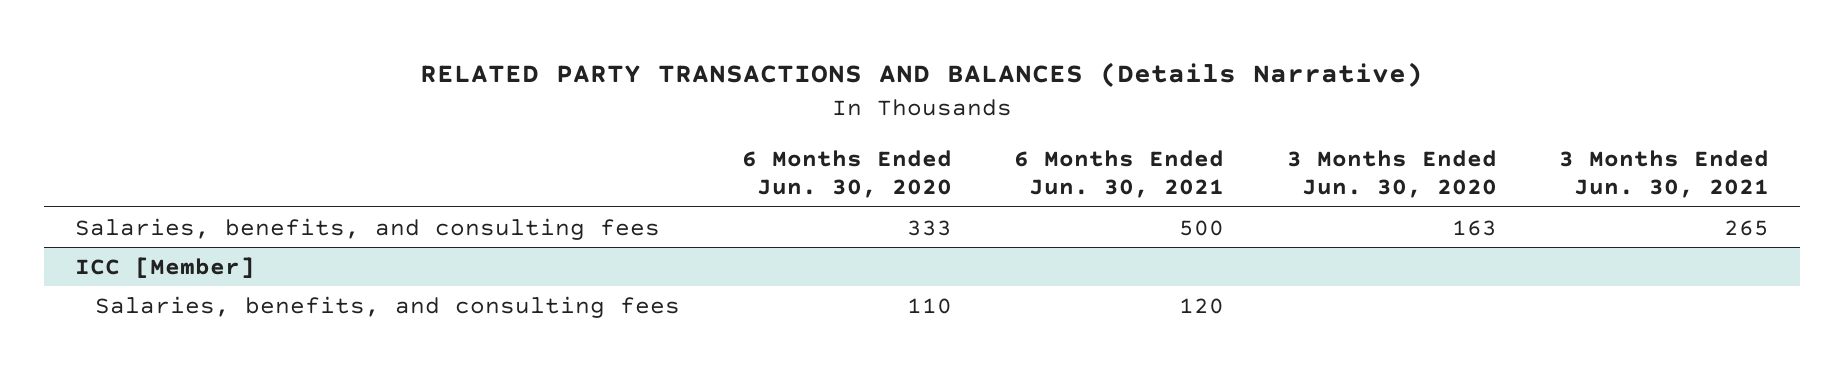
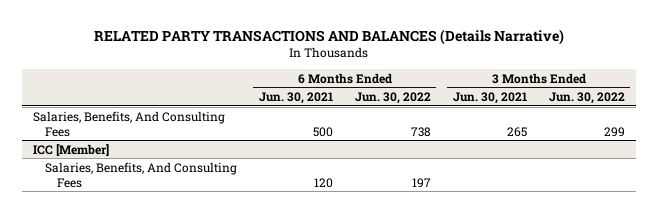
[742,149,953,199] 6 Months Ended Jun. 30, 2020 -> none
[1286,149,1497,199] 3 Months Ended Jun. 30, 2020 -> none
none -> [354,91,431,104] Jun. 30, 2022
none -> [548,91,625,104] Jun. 30, 2022
[74,217,660,240] Salaries, benefits, and consulting fees -> [33,110,226,137] Salaries, Benefits, And Consulting Fees
[94,295,680,318] Salaries, benefits, and consulting fees -> [45,161,238,188] Salaries, Benefits, And Consulting Fees

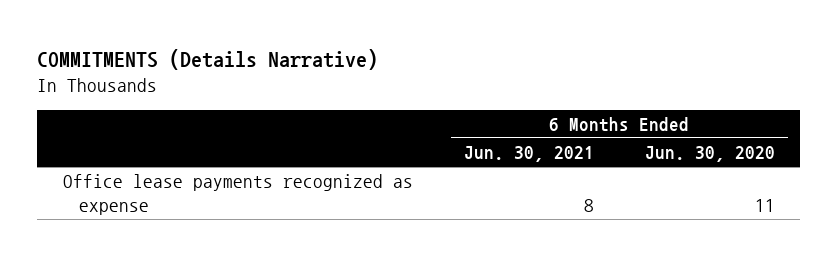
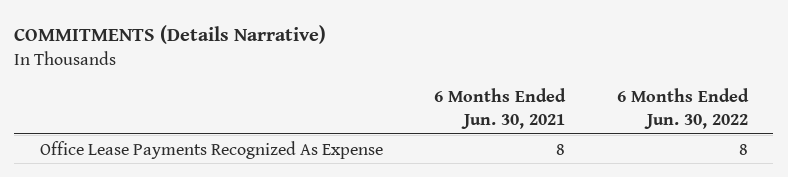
[644,145,775,162] Jun. 30, 2020 -> none
none -> [616,88,749,129] 6 Months Ended Jun. 30, 2022
[62,174,413,215] Office lease payments recognized as expense -> [39,140,383,159] Office Lease Payments Recognized As Expense

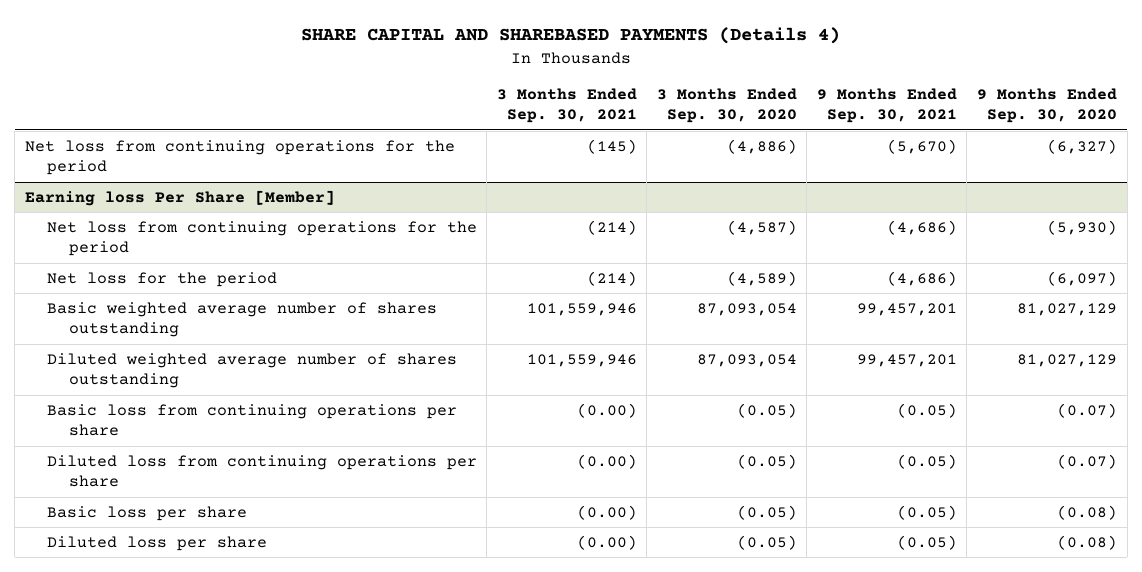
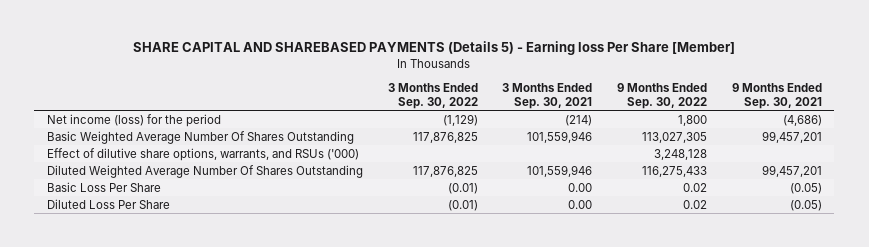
[300,27,840,45] SHARE CAPITAL AND SHAREBASED PAYMENTS (Details 4) -> [133,41,736,56] SHARE CAPITAL AND SHAREBASED PAYMENTS (Details 5) - Earning loss Per Share [Member]
[656,87,797,124] 3 Months Ended Sep. 30, 2020 -> none
[977,87,1118,124] 9 Months Ended Sep. 30, 2020 -> none
none -> [387,82,478,109] 3 Months Ended Sep. 30, 2022
none -> [617,82,708,109] 9 Months Ended Sep. 30, 2022
[24,139,455,176] Net loss from continuing operations for the period -> none
[24,189,335,206] Earning loss Per Share [Member] -> none
[46,220,477,257] Net loss from continuing operations for the period -> none
[46,403,457,437] Basic loss from continuing operations per share -> none
[46,454,477,488] Diluted loss from continuing operations per share -> none
[46,271,277,287] Net loss for the period -> [46,113,221,127] Net income (loss) for the period
[46,301,437,338] Basic weighted average number of shares outstanding -> [46,130,354,144] Basic Weighted Average Number Of Shares Outstanding
none -> [46,147,359,161] Effect of dilutive share options, warrants, and RSUs ('000)
[46,352,457,389] Diluted weighted average number of shares outstanding -> [46,164,363,178] Diluted Weighted Average Number Of Shares Outstanding
[46,505,247,521] Basic loss per share -> [46,181,161,192] Basic Loss Per Share
[576,504,637,520] (0.00) -> [568,182,593,192] 0.00
[46,535,267,551] Diluted loss per share -> [46,198,170,209] Diluted Loss Per Share
[576,534,637,550] (0.00) -> [568,199,593,209] 0.00

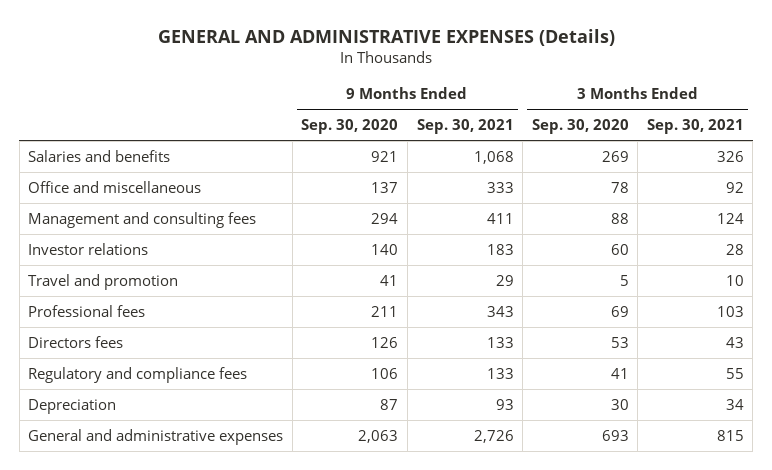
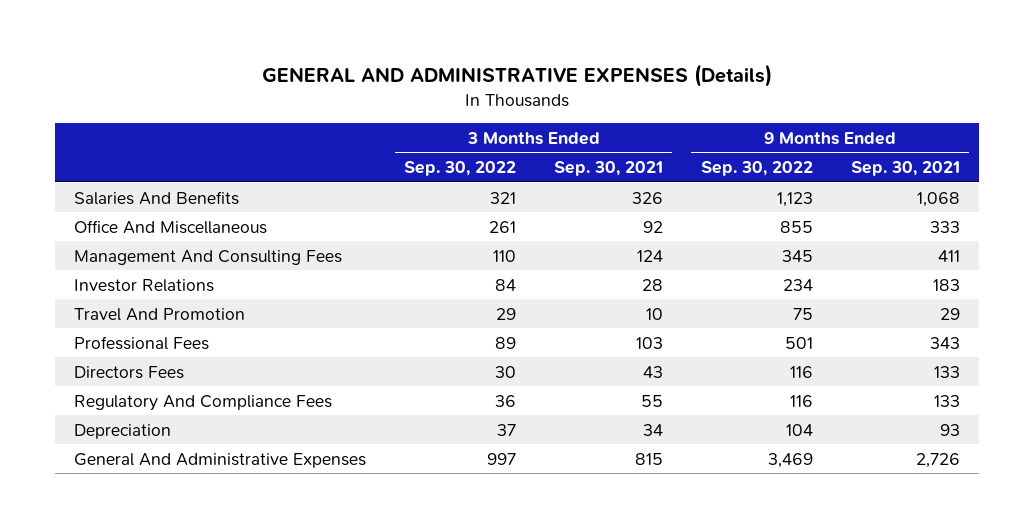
[301,119,399,135] Sep. 30, 2020 -> none
[531,119,629,135] Sep. 30, 2020 -> none
none -> [404,161,517,177] Sep. 30, 2022
none -> [700,161,813,177] Sep. 30, 2022
[28,149,171,162] Salaries and benefits -> [74,190,240,205] Salaries And Benefits
[28,180,202,193] Office and miscellaneous -> [74,219,268,234] Office And Miscellaneous
[28,211,257,228] Management and consulting fees -> [74,249,343,265] Management And Consulting Fees
[28,242,149,255] Investor relations -> [74,278,215,292] Investor Relations
[28,273,179,290] Travel and promotion -> [74,307,246,321] Travel And Promotion
[28,304,146,317] Professional fees -> [74,335,210,350] Professional Fees
[28,335,124,348] Directors fees -> [74,365,185,379] Directors Fees
[28,366,248,383] Regulatory and compliance fees -> [74,394,333,411] Regulatory And Compliance Fees
[28,428,284,445] General and administrative expenses -> [74,452,367,468] General And Administrative Expenses

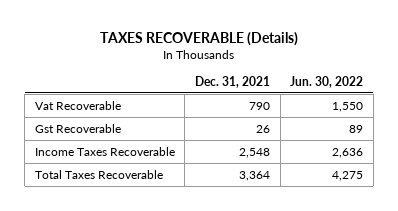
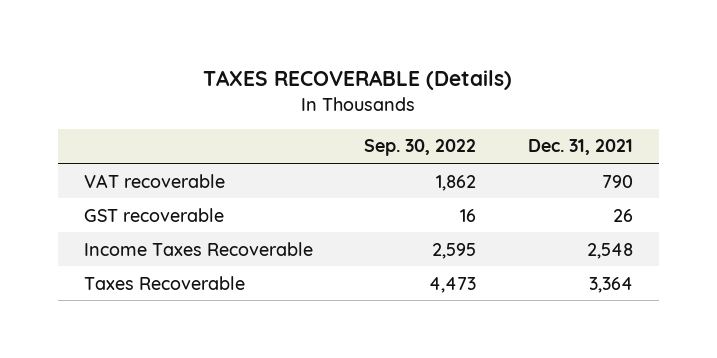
[290,75,364,88] Jun. 30, 2022 -> none
none -> [364,139,477,157] Sep. 30, 2022
[34,100,121,110] Vat Recoverable -> [83,173,225,188] VAT recoverable
[34,123,121,133] Gst Recoverable -> [83,207,224,222] GST recoverable
[34,169,163,179] Total Taxes Recoverable -> [83,275,245,290] Taxes Recoverable

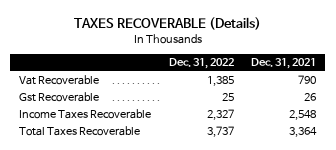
[364,139,477,157] Sep. 30, 2022 -> none
none -> [168,58,234,70] Dec. 31, 2022
[83,173,225,188] VAT recoverable -> [19,75,100,86] Vat Recoverable
[83,207,224,222] GST recoverable -> [19,92,100,103] Gst Recoverable
[83,275,245,290] Taxes Recoverable -> [19,126,141,137] Total Taxes Recoverable

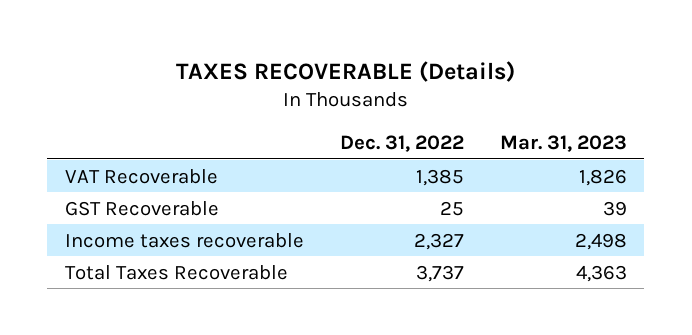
[251,58,317,70] Dec. 31, 2021 -> none
none -> [499,135,627,153] Mar. 31, 2023
[19,75,100,86] Vat Recoverable -> [65,168,219,184] VAT Recoverable
[19,92,100,103] Gst Recoverable -> [65,200,220,216] GST Recoverable
[19,109,152,120] Income Taxes Recoverable -> [65,232,305,248] Income taxes recoverable

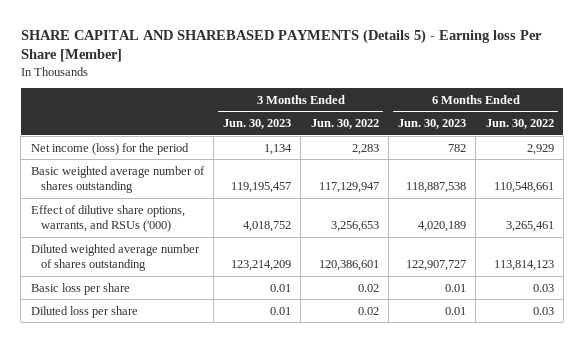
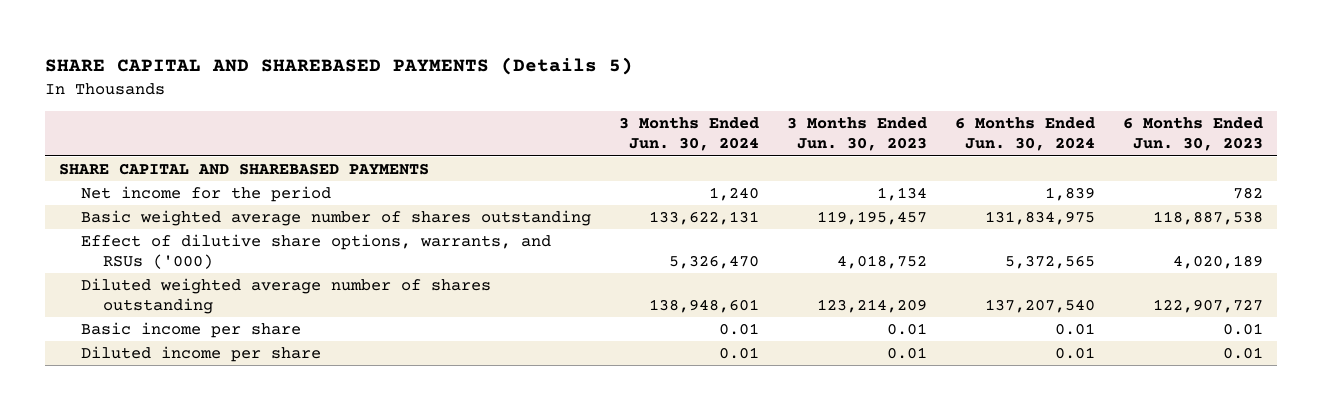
[20,29,542,63] SHARE CAPITAL AND SHAREBASED PAYMENTS (Details 5) - Earning loss Per Share [Member] -> [45,57,634,76] SHARE CAPITAL AND SHAREBASED PAYMENTS (Details 5)
[310,119,379,130] Jun. 30, 2022 -> none
[485,119,554,130] Jun. 30, 2022 -> none
none -> [618,117,759,152] 3 Months Ended Jun. 30, 2024
none -> [954,117,1095,152] 6 Months Ended Jun. 30, 2024
none -> [59,163,430,176] SHARE CAPITAL AND SHAREBASED PAYMENTS
[30,142,189,155] Net income (loss) for the period -> [80,186,331,203] Net income for the period
[30,282,130,295] Basic loss per share -> [80,322,301,339] Basic income per share
[30,305,138,318] Diluted loss per share -> [80,346,321,363] Diluted income per share

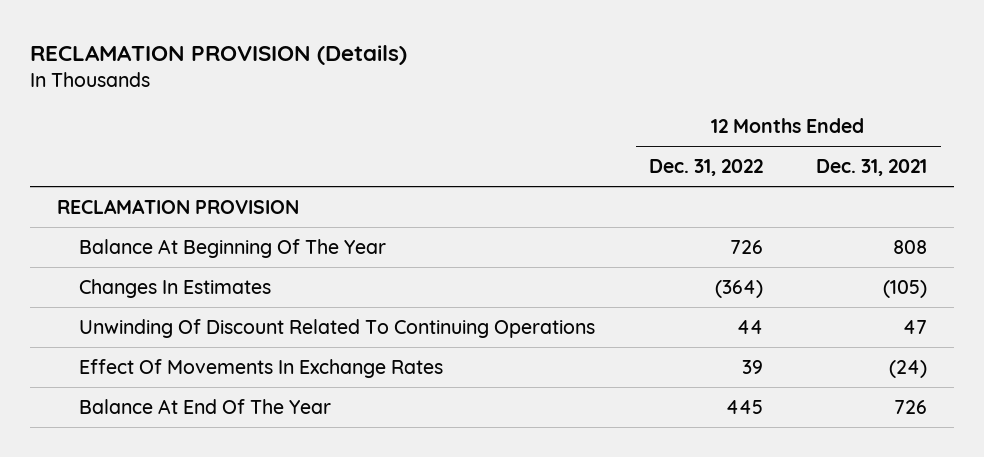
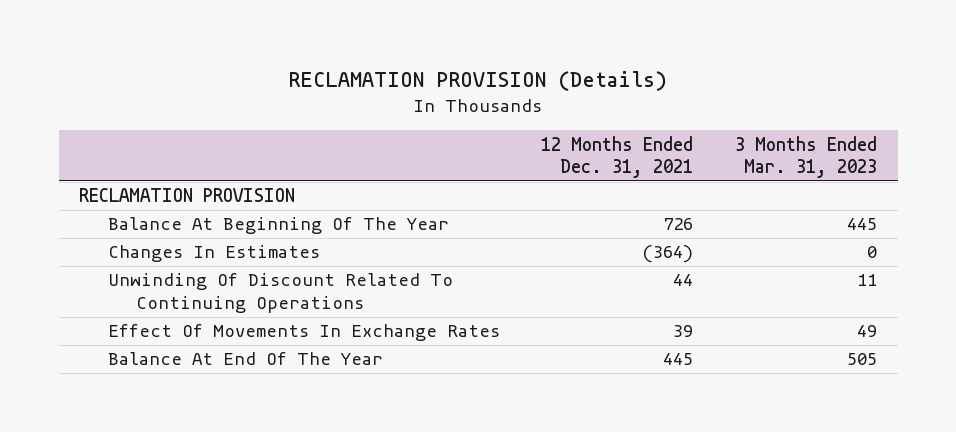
[648,159,763,177] Dec. 31, 2022 -> none
none -> [734,135,877,178] 3 Months Ended Mar. 31, 2023
[893,239,928,254] 808 -> [663,218,694,231] 726
[883,279,928,298] (105) -> [642,245,694,264] (364)
[903,319,928,334] 47 -> [673,274,694,287] 44
[889,359,928,378] (24) -> [673,325,694,338] 39
[894,399,928,414] 726 -> [663,353,694,366] 445

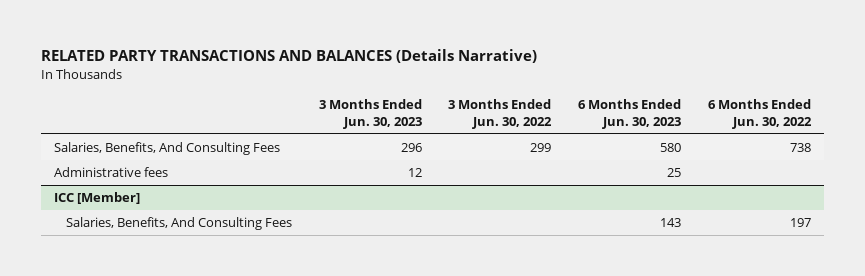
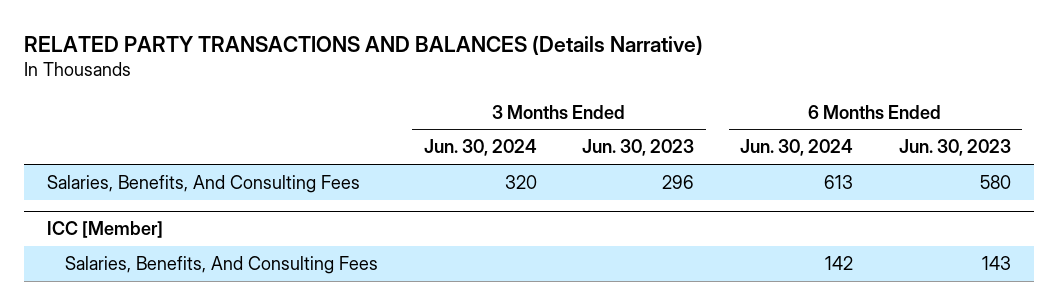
[448,99,553,129] 3 Months Ended Jun. 30, 2022 -> none
[707,99,812,129] 6 Months Ended Jun. 30, 2022 -> none
none -> [423,139,537,157] Jun. 30, 2024
none -> [740,139,854,157] Jun. 30, 2024
[54,167,169,178] Administrative fees -> none

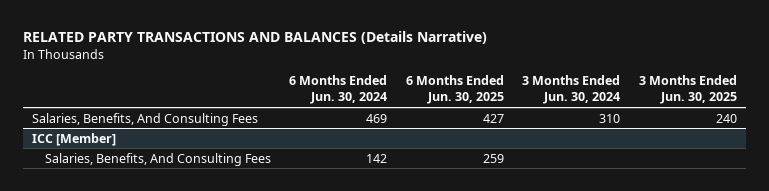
[582,139,695,157] Jun. 30, 2023 -> none
[898,139,1011,157] Jun. 30, 2023 -> none
none -> [405,75,504,105] 6 Months Ended Jun. 30, 2025
none -> [638,75,737,105] 3 Months Ended Jun. 30, 2025
[504,175,537,190] 320 -> [599,113,621,123] 310
[824,175,854,190] 613 -> [366,113,388,123] 469

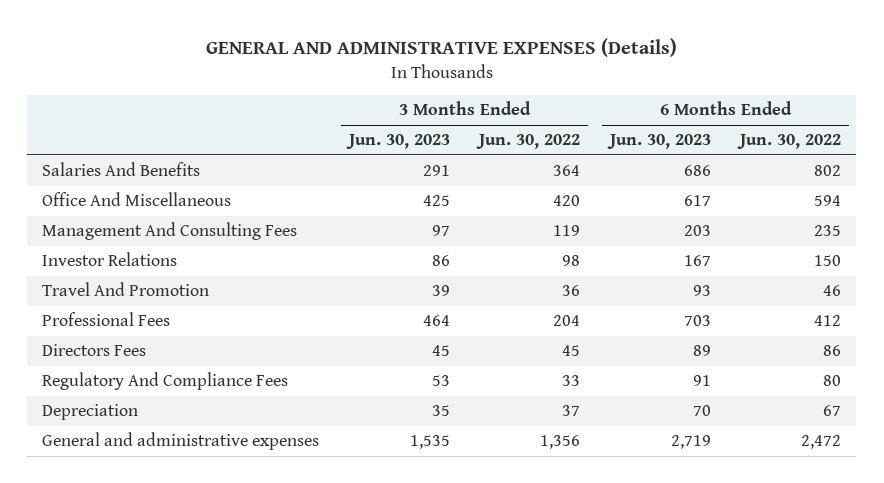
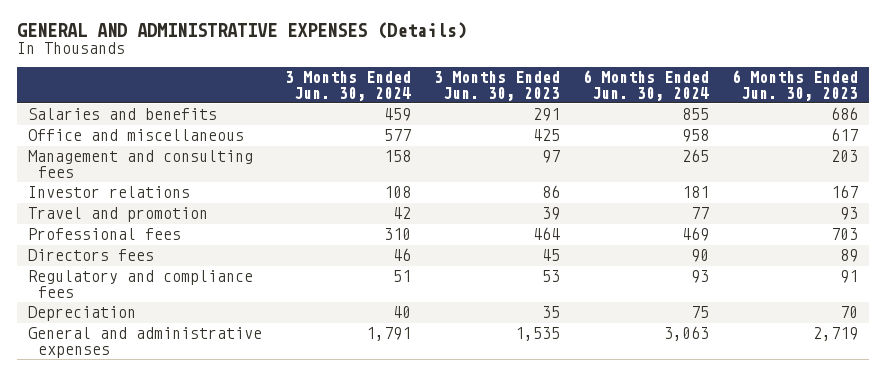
[476,134,581,150] Jun. 30, 2022 -> none
[737,134,842,150] Jun. 30, 2022 -> none
none -> [285,71,412,101] 3 Months Ended Jun. 30, 2024
none -> [582,70,709,101] 6 Months Ended Jun. 30, 2024
[42,162,201,177] Salaries And Benefits -> [28,108,218,121] Salaries and benefits
[42,192,232,207] Office And Miscellaneous -> [28,129,245,142] Office and miscellaneous
[42,222,298,241] Management And Consulting Fees -> [28,150,254,178] Management and consulting fees
[42,252,178,267] Investor Relations -> [28,186,191,199] Investor relations
[42,282,210,297] Travel And Promotion -> [28,207,209,223] Travel and promotion
[42,312,171,327] Professional Fees -> [28,228,182,241] Professional fees
[42,344,147,357] Directors Fees -> [28,249,155,262] Directors fees
[42,372,289,391] Regulatory And Compliance Fees -> [28,270,254,298] Regulatory and compliance fees

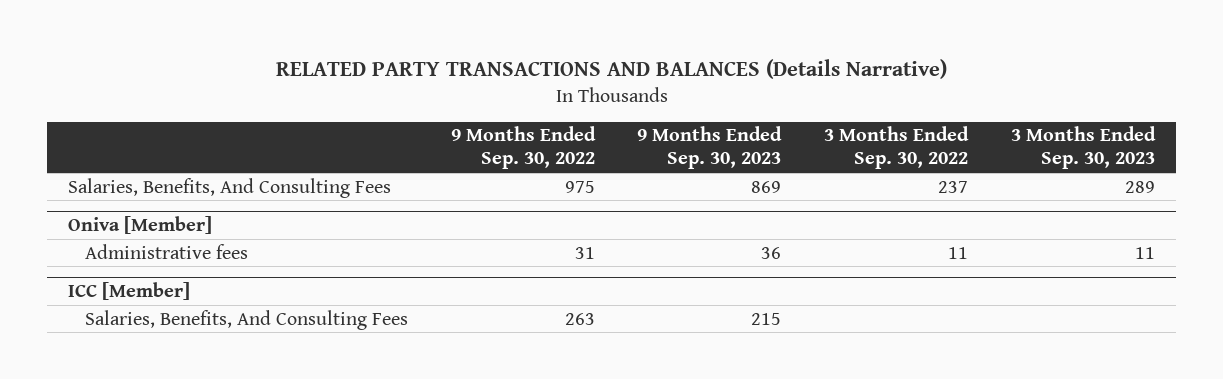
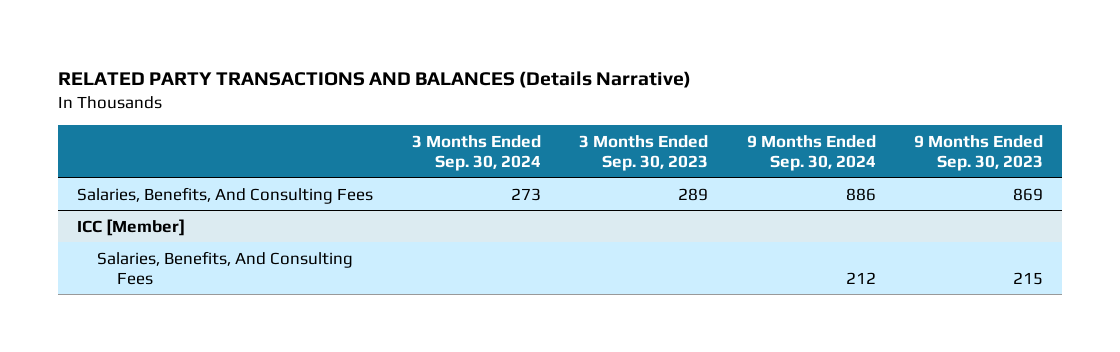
[450,126,596,170] 9 Months Ended Sep. 30, 2022 -> none
[824,126,970,170] 3 Months Ended Sep. 30, 2022 -> none
none -> [411,134,541,171] 3 Months Ended Sep. 30, 2024
none -> [746,134,876,171] 9 Months Ended Sep. 30, 2024
[67,216,212,235] Oniva [Member] -> none
[84,243,248,259] Administrative fees -> none

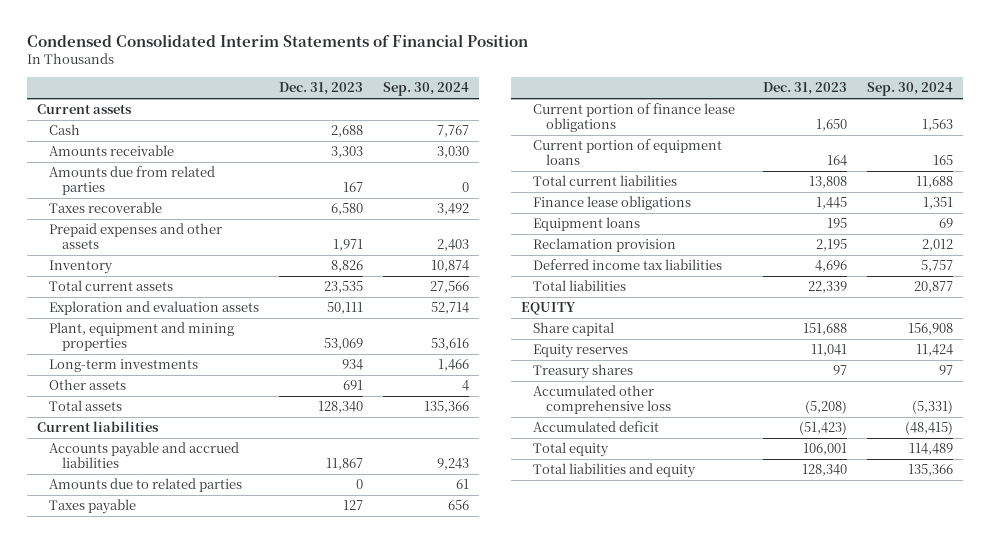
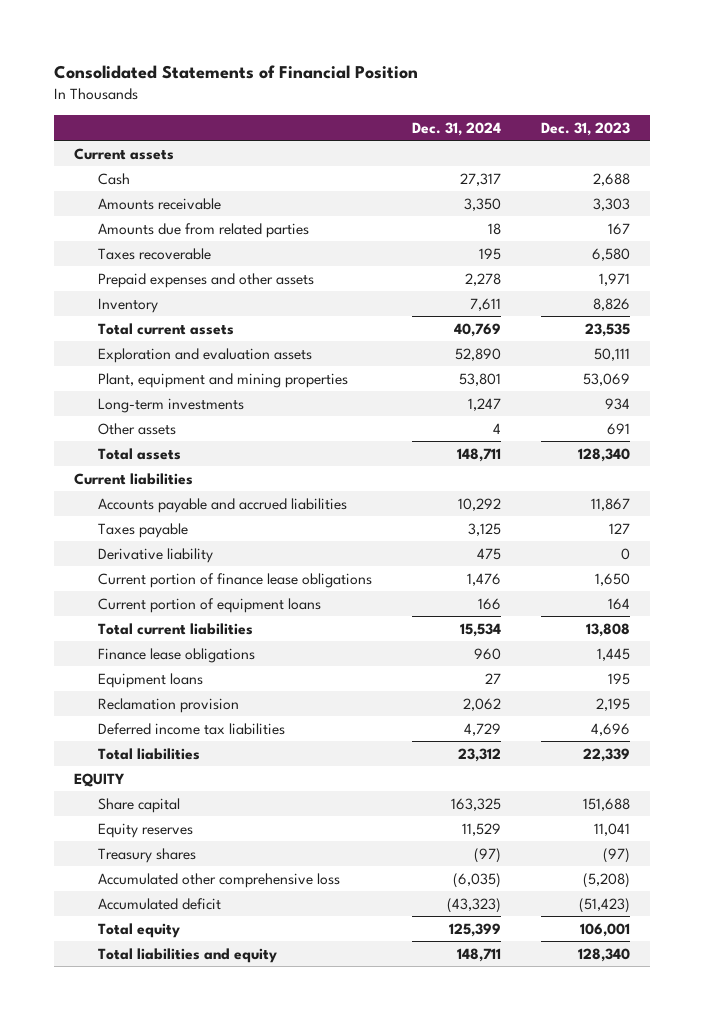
[26,33,528,47] Condensed Consolidated Interim Statements of Financial Position -> [54,65,419,80] Consolidated Statements of Financial Position
[382,82,469,97] Sep. 30, 2024 -> none
none -> [411,121,501,136] Dec. 31, 2024
[49,478,243,493] Amounts due to related parties -> none
none -> [97,547,213,563] Derivative liability
[833,365,848,376] 97 -> [602,847,630,863] (97)

